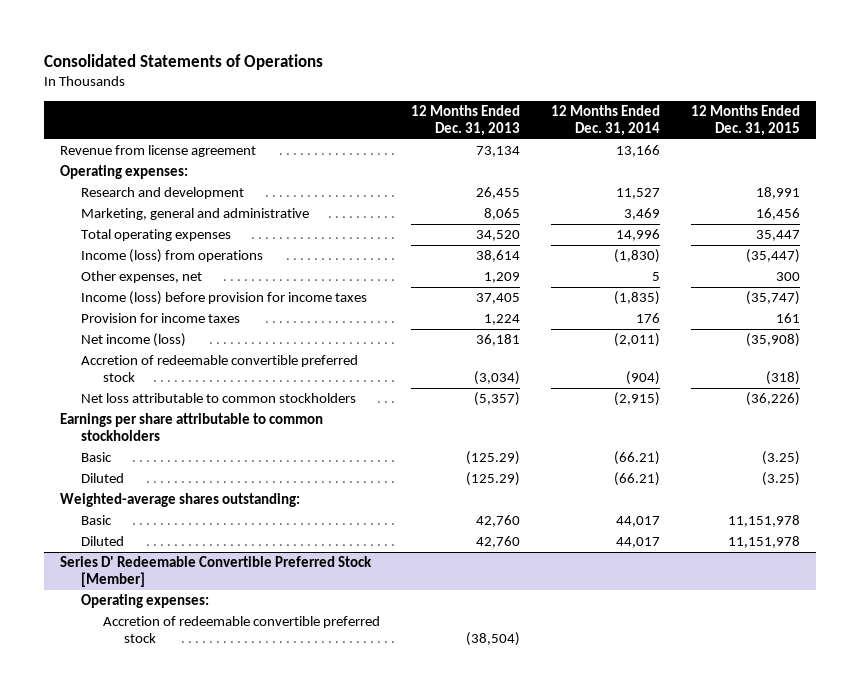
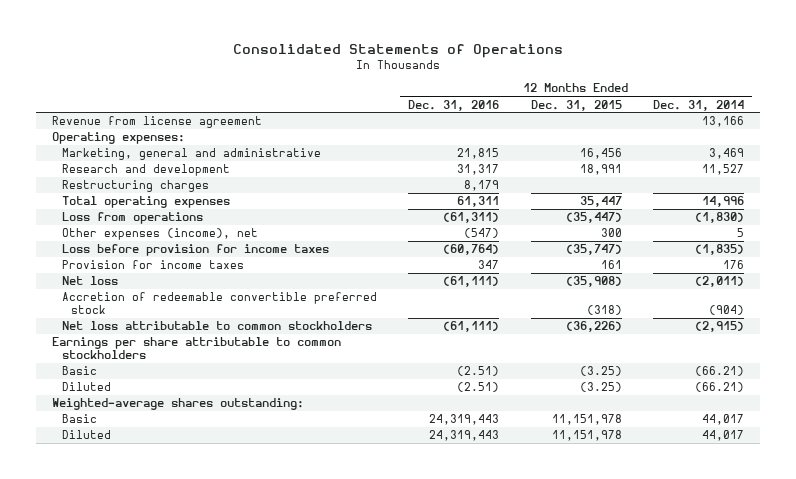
[410,105,520,137] 12 Months Ended Dec. 31, 2013 -> none
none -> [408,99,500,111] Dec. 31, 2016
[81,187,245,200] Research and development -> [61,164,230,177] Research and development
none -> [61,180,209,193] Restructuring charges
[81,249,264,264] Income (loss) from operations -> [61,212,203,225] Loss from operations
[81,271,203,284] Other expenses, net -> [61,228,258,241] Other expenses (income), net
[81,291,368,306] Income (loss) before provision for income taxes -> [61,244,329,257] Loss before provision for income taxes
[81,333,187,348] Net income (loss) -> [61,276,118,286] Net loss
[59,556,372,588] Series D' Redeemable Convertible Preferred Stock [Member] -> none
[81,594,210,609] Operating expenses: -> none
[102,616,380,644] Accretion of redeemable convertible preferred stock -> none

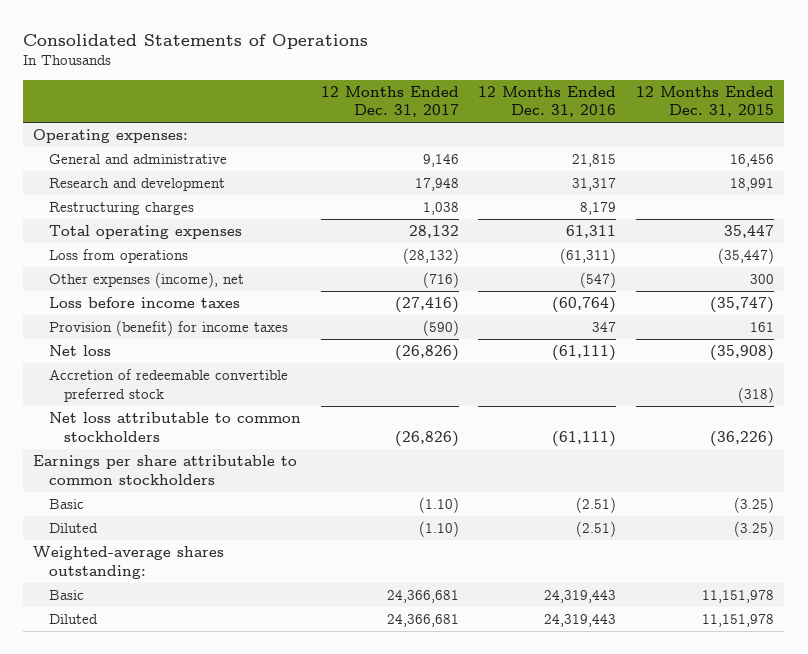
[653,99,745,111] Dec. 31, 2014 -> none
none -> [320,85,459,118] 12 Months Ended Dec. 31, 2017
[52,116,263,129] Revenue from license agreement -> none
[61,148,321,161] Marketing, general and administrative -> [48,154,227,165] General and administrative
[61,244,329,257] Loss before provision for income taxes -> [48,297,240,309] Loss before income taxes
[61,260,244,270] Provision for income taxes -> [48,320,288,337] Provision (benefit) for income taxes

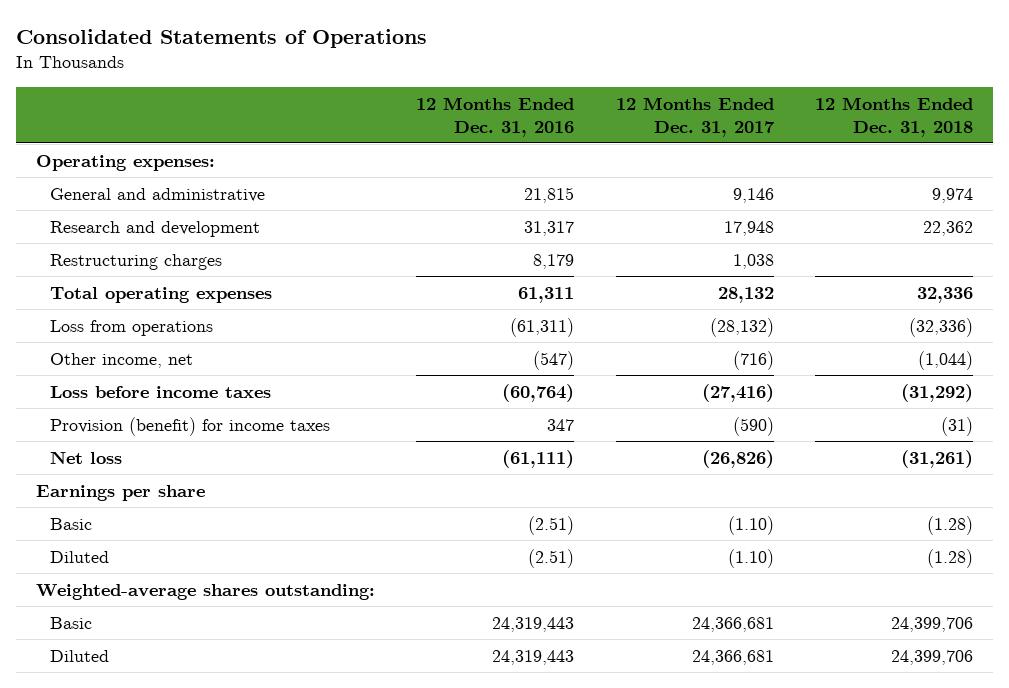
[636,85,775,118] 12 Months Ended Dec. 31, 2015 -> none
none -> [814,96,973,137] 12 Months Ended Dec. 31, 2018
[48,272,244,289] Other expenses (income), net -> [49,352,193,368] Other income, net
[48,369,288,402] Accretion of redeemable convertible preferred stock -> none
[48,412,301,442] Net loss attributable to common stockholders -> none
[33,455,298,485] Earnings per share attributable to common stockholders -> [36,484,206,501] Earnings per share

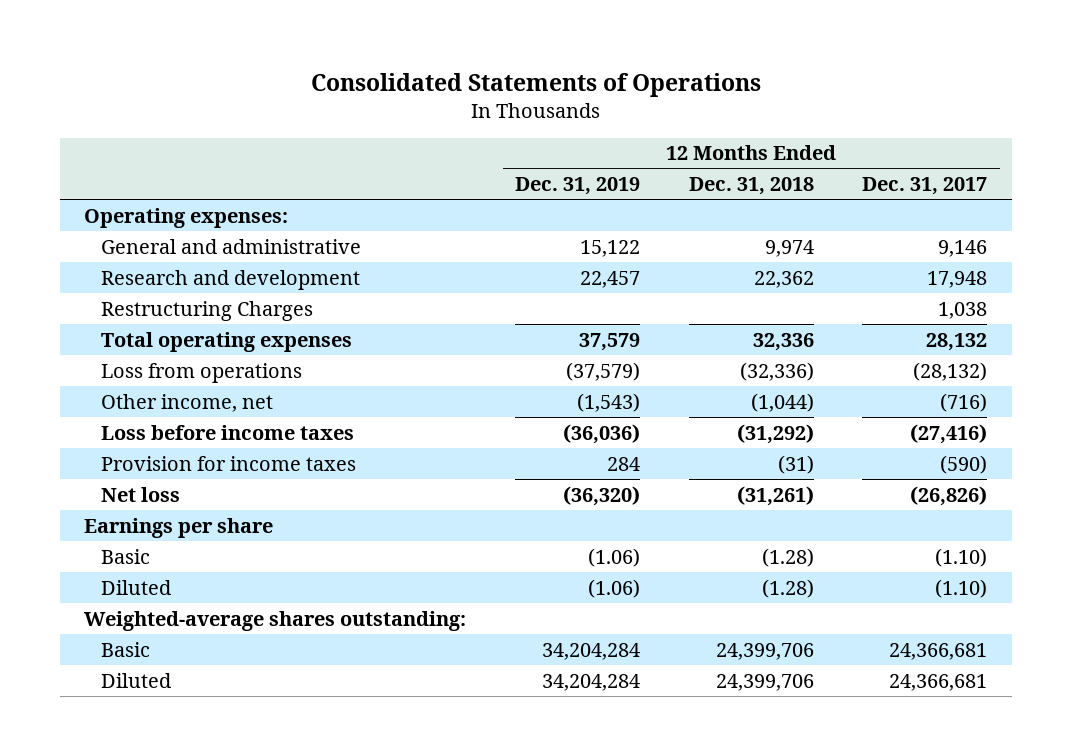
[416,96,575,137] 12 Months Ended Dec. 31, 2016 -> none
none -> [514,177,640,196] Dec. 31, 2019
[49,253,222,270] Restructuring charges -> [100,300,313,321] Restructuring Charges
[49,416,330,436] Provision (benefit) for income taxes -> [100,455,356,471] Provision for income taxes

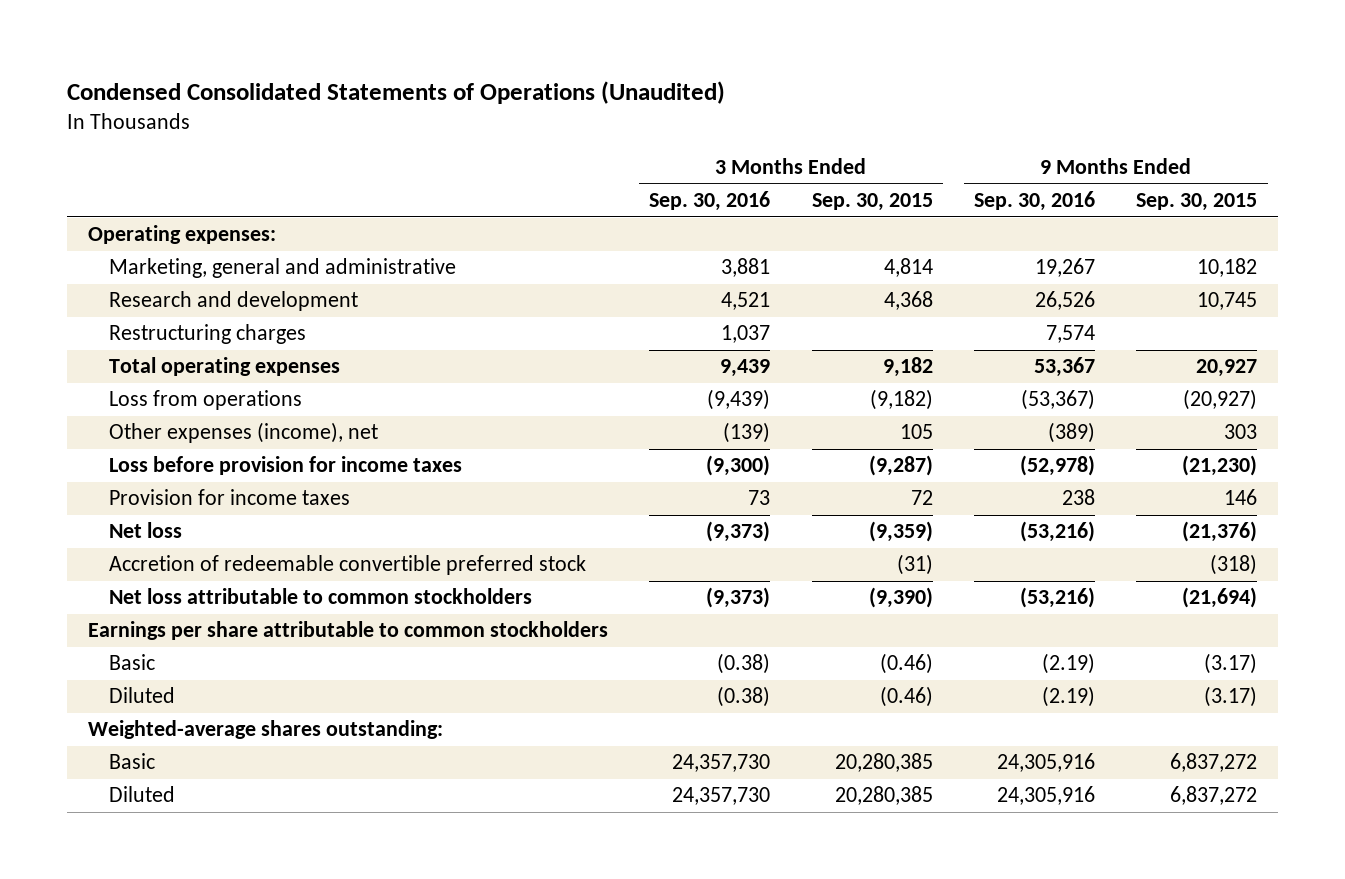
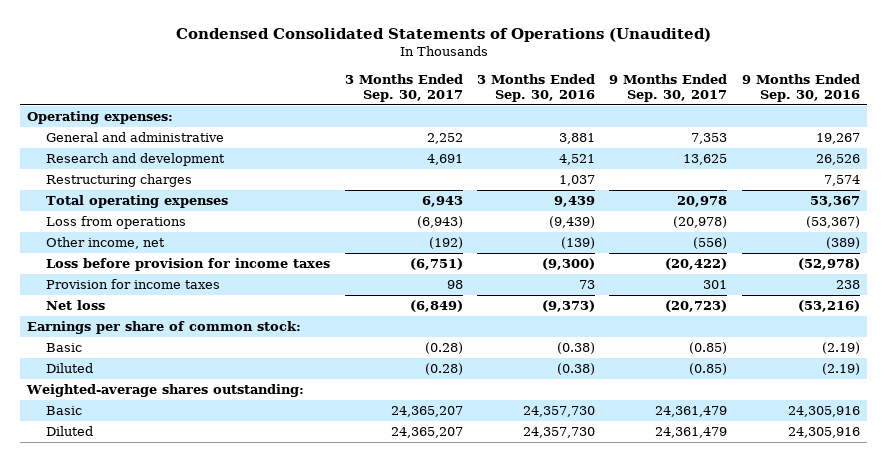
[811,193,933,212] Sep. 30, 2015 -> none
[1136,193,1258,212] Sep. 30, 2015 -> none
none -> [344,73,463,103] 3 Months Ended Sep. 30, 2017
none -> [609,73,728,103] 9 Months Ended Sep. 30, 2017
[108,258,456,279] Marketing, general and administrative -> [46,131,225,142] General and administrative
[108,422,378,444] Other expenses (income), net -> [46,236,166,249] Other income, net
[108,555,586,576] Accretion of redeemable convertible preferred stock -> none
[108,588,532,605] Net loss attributable to common stockholders -> none
[87,621,608,641] Earnings per share attributable to common stockholders -> [27,320,302,334] Earnings per share of common stock:

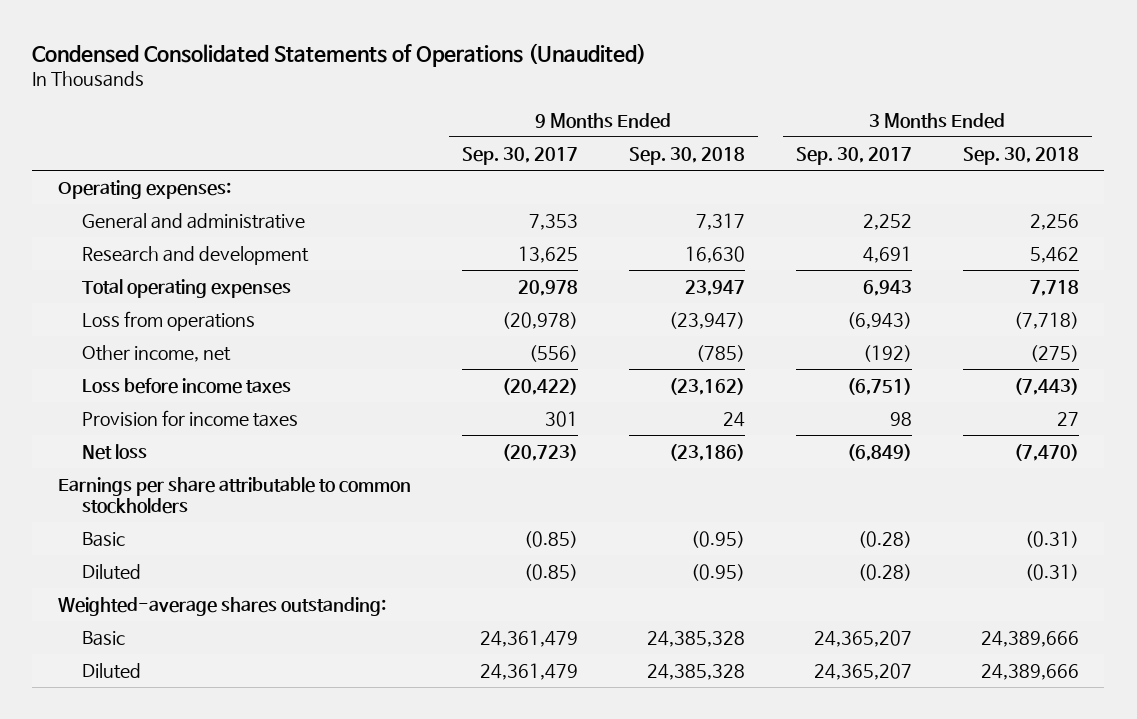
[477,73,596,103] 3 Months Ended Sep. 30, 2016 -> none
[741,73,860,103] 9 Months Ended Sep. 30, 2016 -> none
none -> [628,146,745,165] Sep. 30, 2018
none -> [962,146,1079,165] Sep. 30, 2018
[46,173,193,187] Restructuring charges -> none
[46,257,331,271] Loss before provision for income taxes -> [82,378,292,395] Loss before income taxes
[27,320,302,334] Earnings per share of common stock: -> [57,477,411,515] Earnings per share attributable to common stockholders

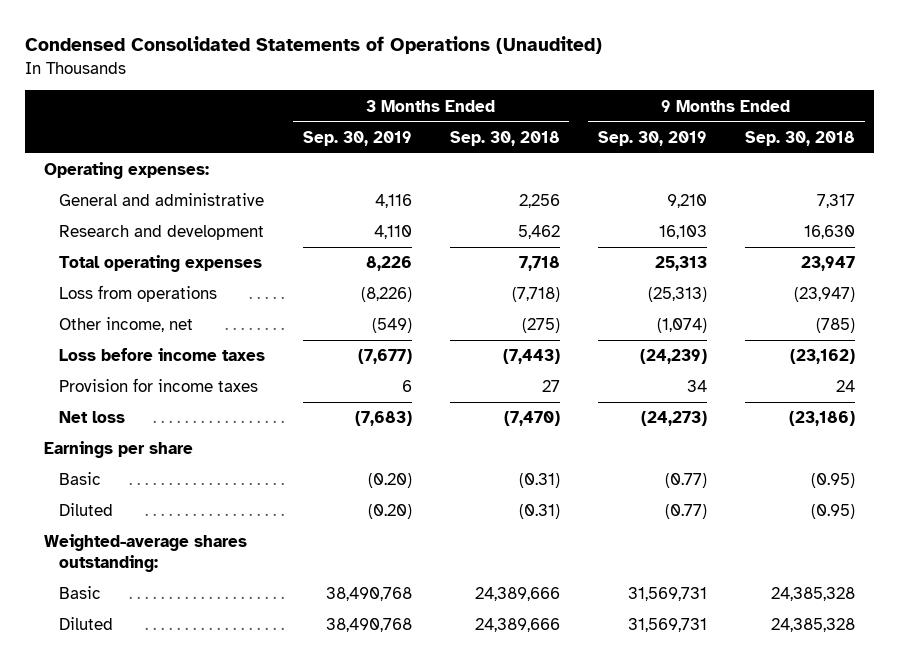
[461,146,578,165] Sep. 30, 2017 -> none
[795,146,912,165] Sep. 30, 2017 -> none
none -> [302,130,412,146] Sep. 30, 2019
none -> [597,130,707,146] Sep. 30, 2019
[57,477,411,515] Earnings per share attributable to common stockholders -> [44,441,194,459] Earnings per share

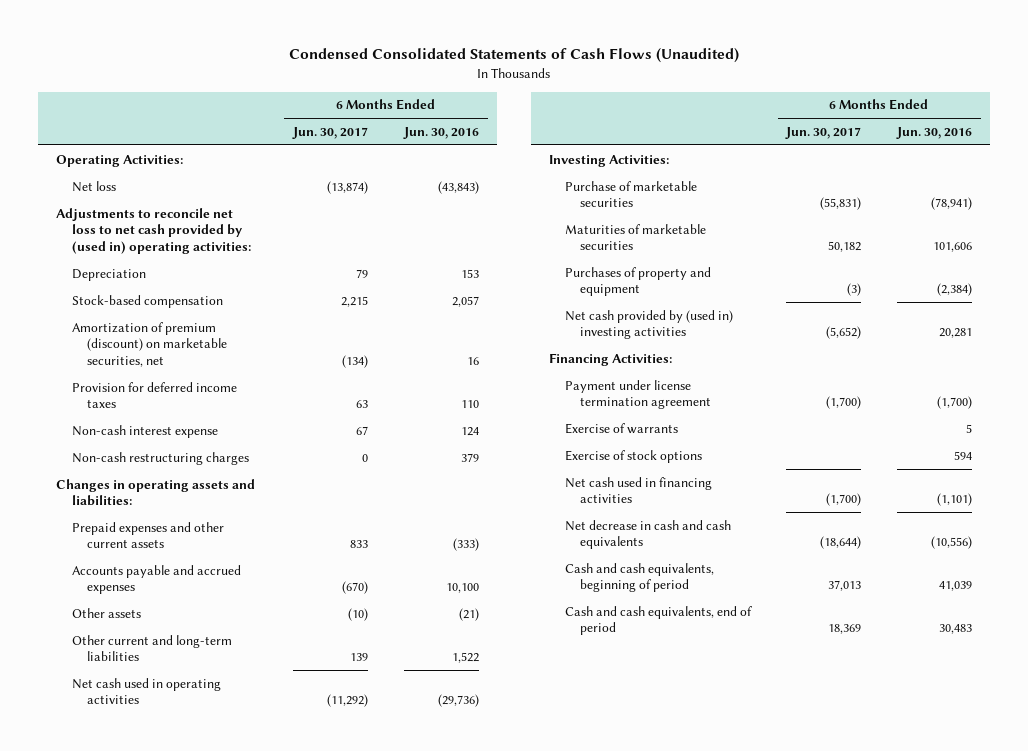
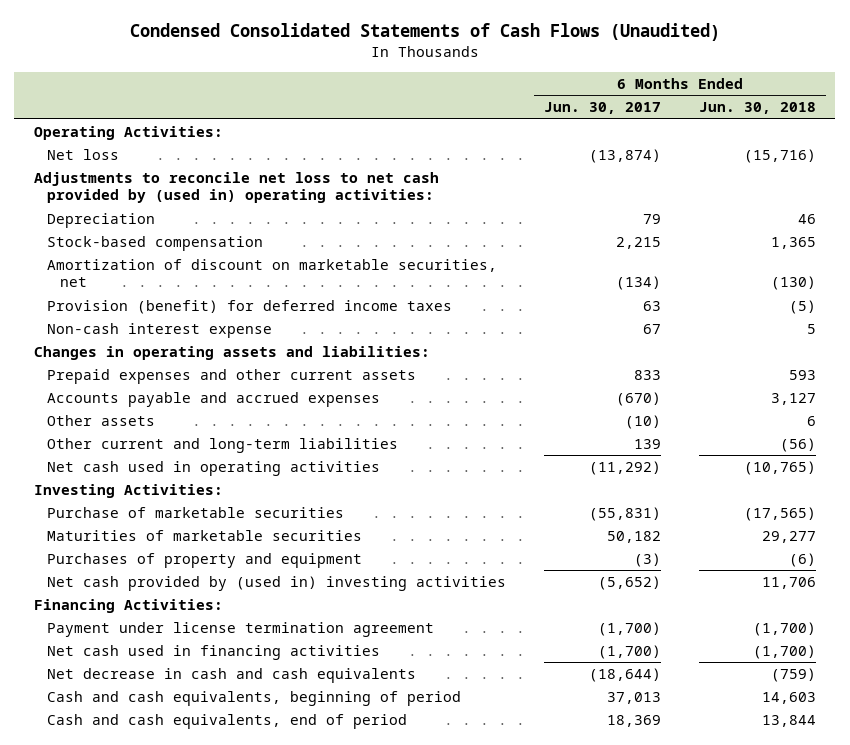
[403,127,480,140] Jun. 30, 2016 -> none
none -> [699,102,817,115] Jun. 30, 2018
[71,321,228,368] Amortization of premium (discount) on marketable securities, net -> [46,259,497,288] Amortization of discount on marketable securities, net
[71,381,237,409] Provision for deferred income taxes -> [46,300,452,315] Provision (benefit) for deferred income taxes
[71,451,249,465] Non-cash restructuring charges -> none
[564,422,678,434] Exercise of warrants -> none
[564,449,702,463] Exercise of stock options -> none

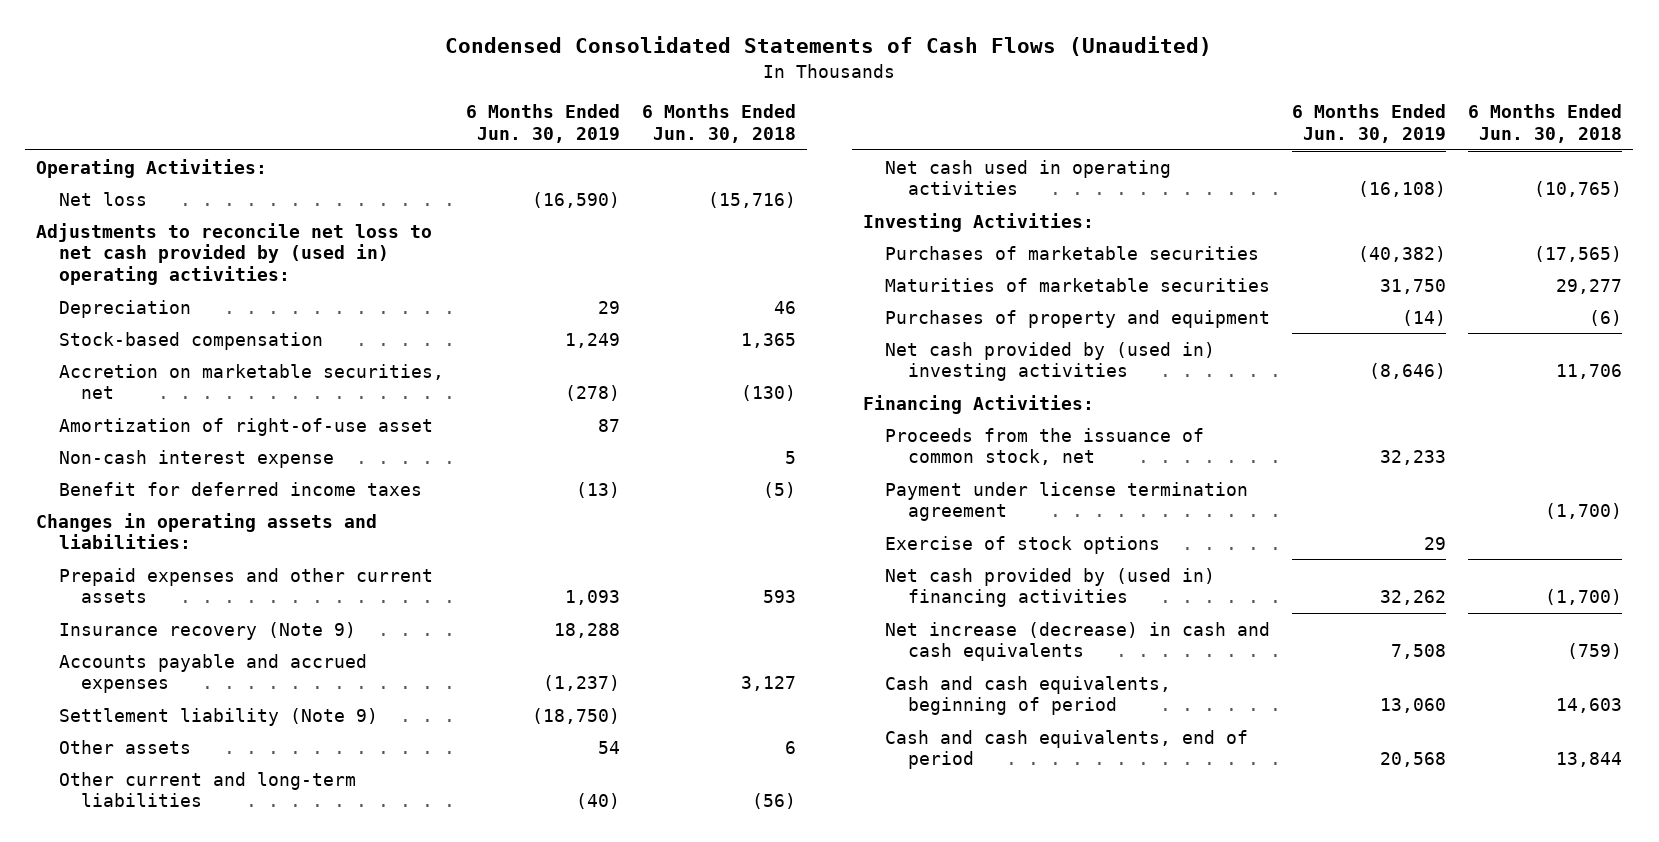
[543,102,661,115] Jun. 30, 2017 -> none
none -> [465,104,620,144] 6 Months Ended Jun. 30, 2019
[46,300,452,315] Provision (benefit) for deferred income taxes -> none
[46,259,497,288] Amortization of discount on marketable securities, net -> [58,363,444,400] Accretion on marketable securities, net
none -> [58,417,433,436] Amortization of right-of-use asset
none -> [58,481,422,496] Benefit for deferred income taxes
none -> [58,621,356,640] Insurance recovery (Note 9)
none -> [58,707,378,726] Settlement liability (Note 9)
[46,507,344,519] Purchase of marketable securities -> [885,245,1260,260] Purchases of marketable securities
none -> [885,427,1205,466] Proceeds from the issuance of common stock, net
none -> [885,535,1161,554] Exercise of stock options
[46,645,380,661] Net cash used in financing activities -> [885,567,1216,608] Net cash provided by (used in) financing activities
[46,668,416,684] Net decrease in cash and cash equivalents -> [885,621,1271,662] Net increase (decrease) in cash and cash equivalents

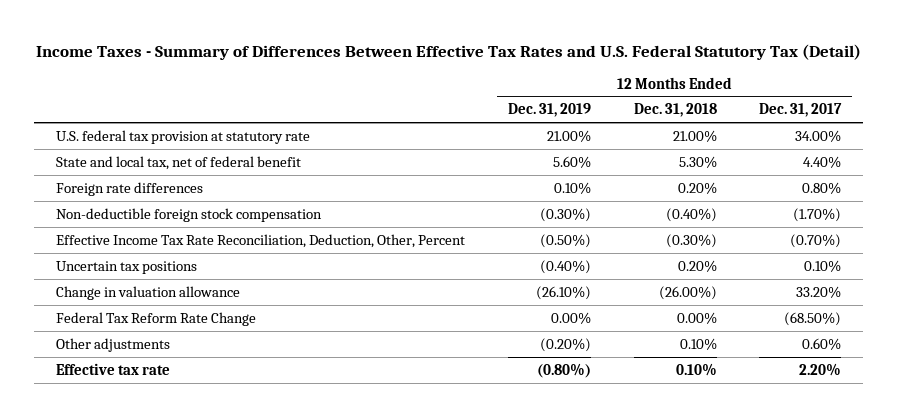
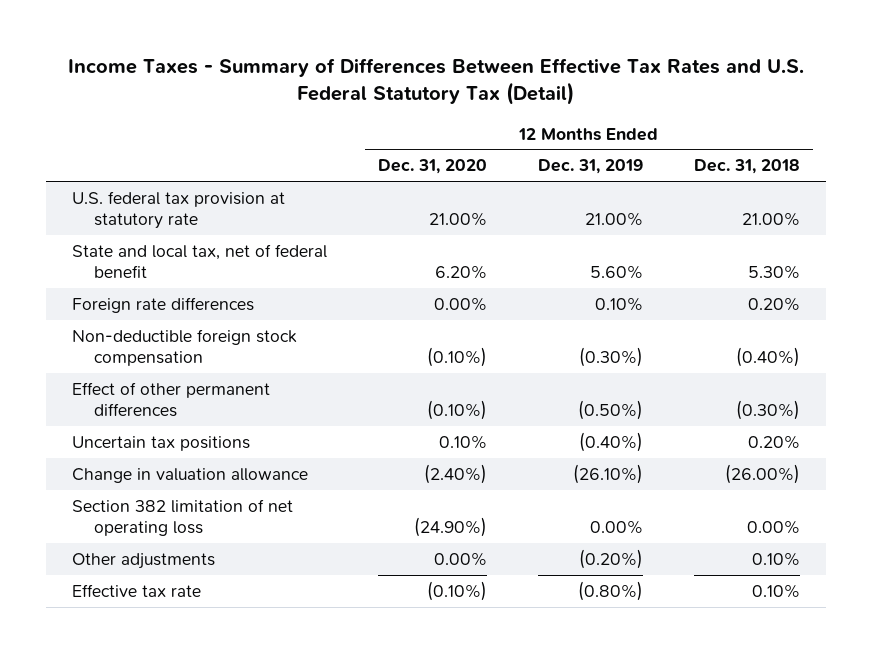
[759,103,843,118] Dec. 31, 2017 -> none
none -> [378,159,488,175] Dec. 31, 2020
[55,233,465,248] Effective Income Tax Rate Reconciliation, Deduction, Other, Percent -> [71,381,270,417] Effect of other permanent differences
[55,311,256,326] Federal Tax Reform Rate Change -> none
none -> [71,498,293,536] Section 382 limitation of net operating loss

